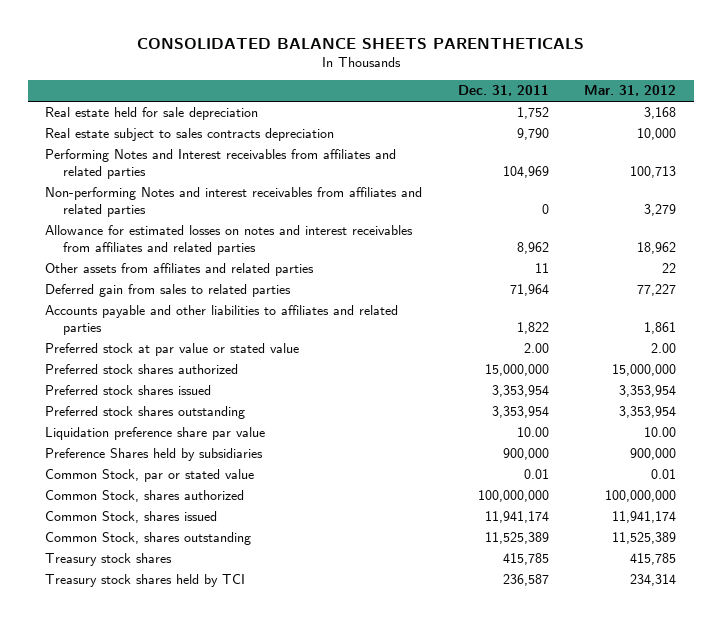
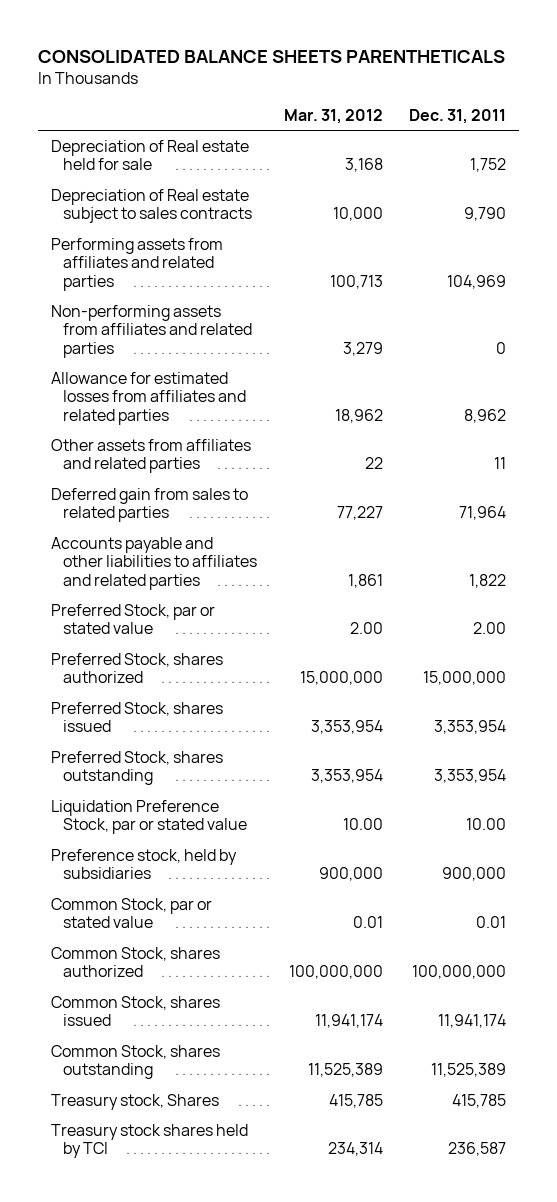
[45,107,259,121] Real estate held for sale depreciation -> [50,139,249,171] Depreciation of Real estate held for sale
[45,128,335,142] Real estate subject to sales contracts depreciation -> [50,188,253,224] Depreciation of Real estate subject to sales contracts
[45,149,397,180] Performing Notes and Interest receivables from affiliates and related parties -> [50,237,223,292] Performing assets from affiliates and related parties
[45,187,423,218] Non-performing Notes and interest receivables from affiliates and related parties -> [50,304,253,359] Non-performing assets from affiliates and related parties
[45,225,414,256] Allowance for estimated losses on notes and interest receivables from affiliates and related parties -> [50,371,247,426] Allowance for estimated losses from affiliates and related parties
[45,343,300,357] Preferred stock at par value or stated value -> [50,603,215,635] Preferred Stock, par or stated value
[45,364,239,375] Preferred stock shares authorized -> [50,652,223,684] Preferred Stock, shares authorized
[45,385,212,396] Preferred stock shares issued -> [50,701,223,733] Preferred Stock, shares issued
[45,406,246,420] Preferred stock shares outstanding -> [50,750,223,786] Preferred Stock, shares outstanding
[45,427,266,441] Liquidation preference share par value -> [50,799,248,835] Liquidation Preference Stock, par or stated value
[45,448,264,462] Preference Shares held by subsidiaries -> [50,848,237,880] Preference stock, held by subsidiaries
[45,553,173,567] Treasury stock shares -> [50,1093,219,1110] Treasury stock, Shares

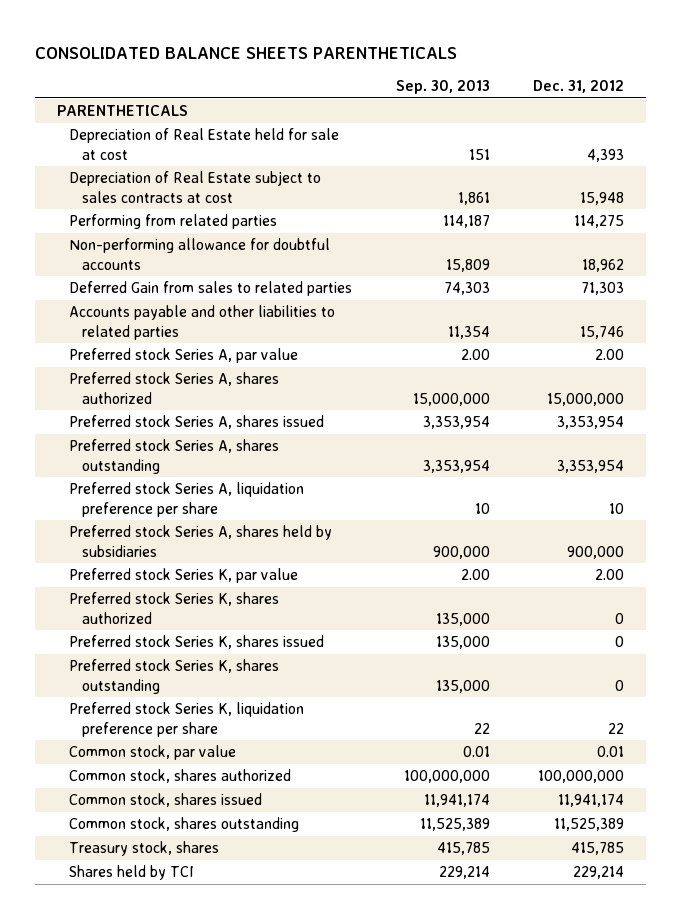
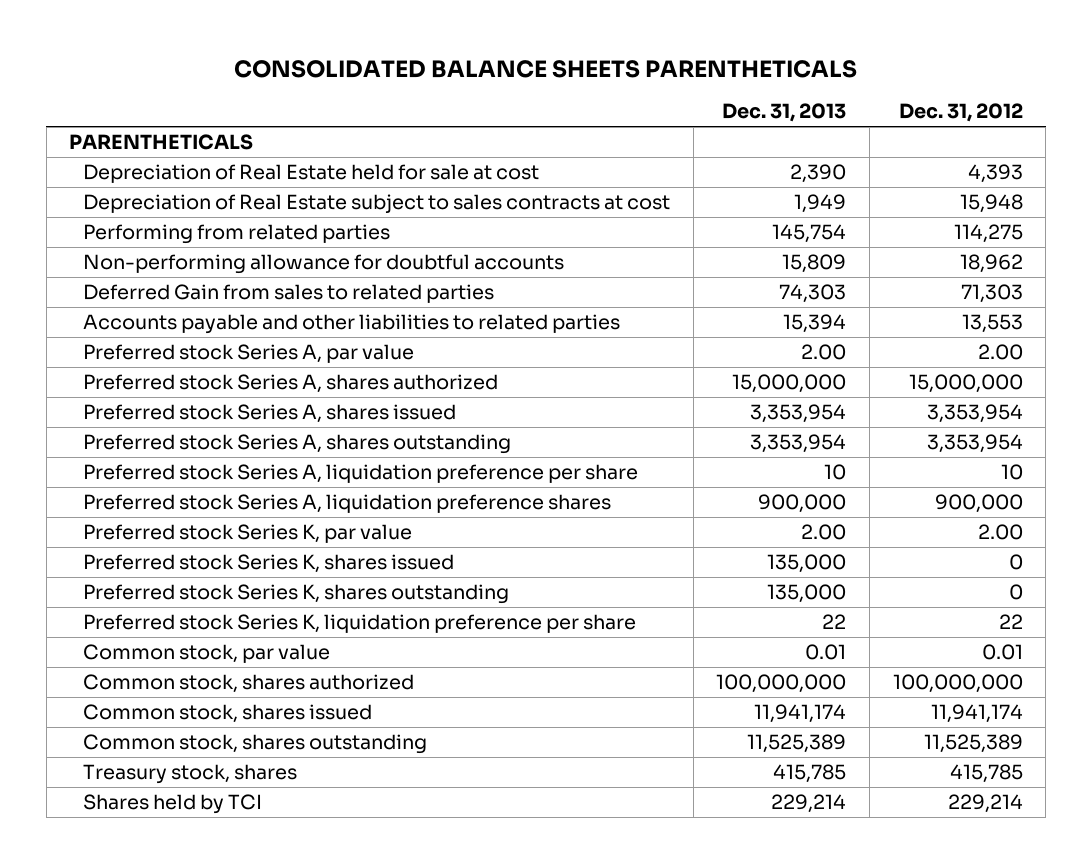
[395,80,490,95] Sep. 30, 2013 -> none
none -> [722,103,847,123] Dec. 31, 2013
[580,325,625,339] 15,746 -> [961,314,1023,334] 13,553
[69,524,333,557] Preferred stock Series A, shares held by subsidiaries -> [83,494,612,514] Preferred stock Series A, liquidation preference shares
[69,591,280,624] Preferred stock Series K, shares authorized -> none

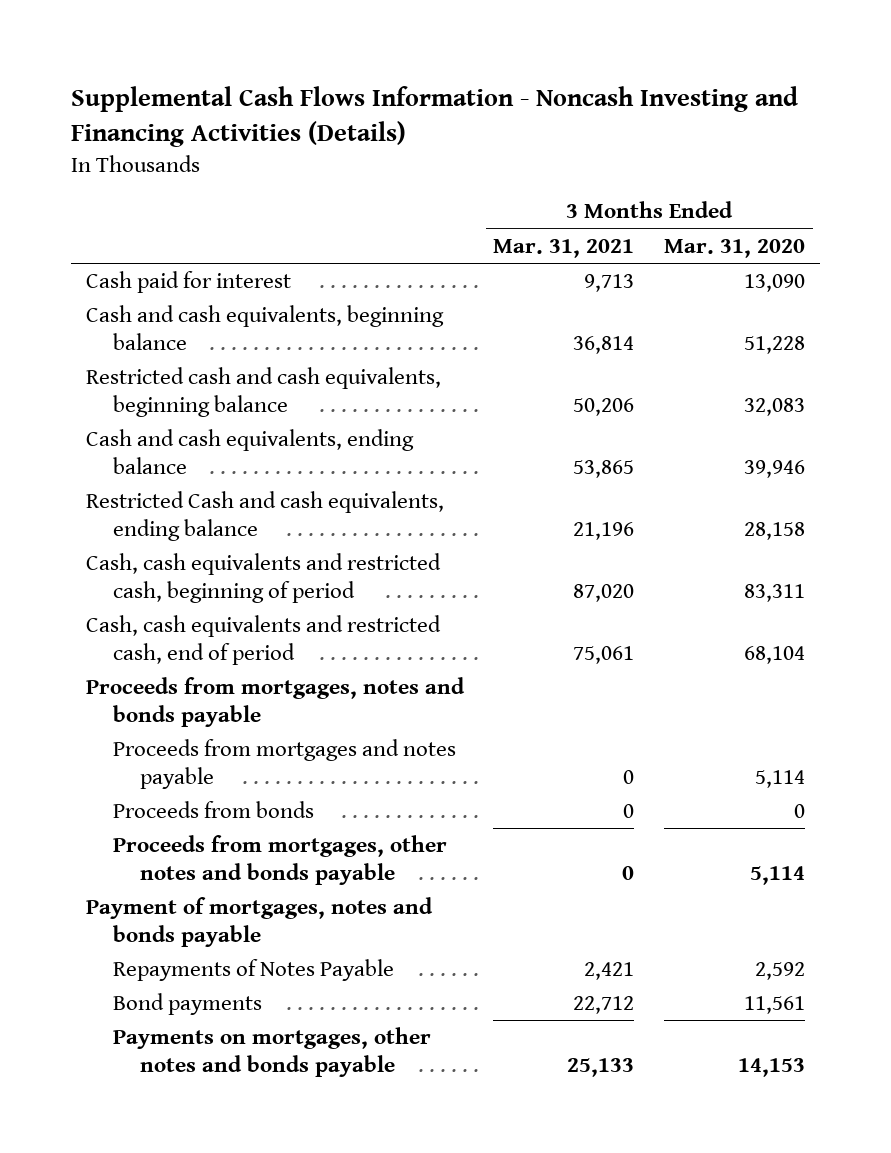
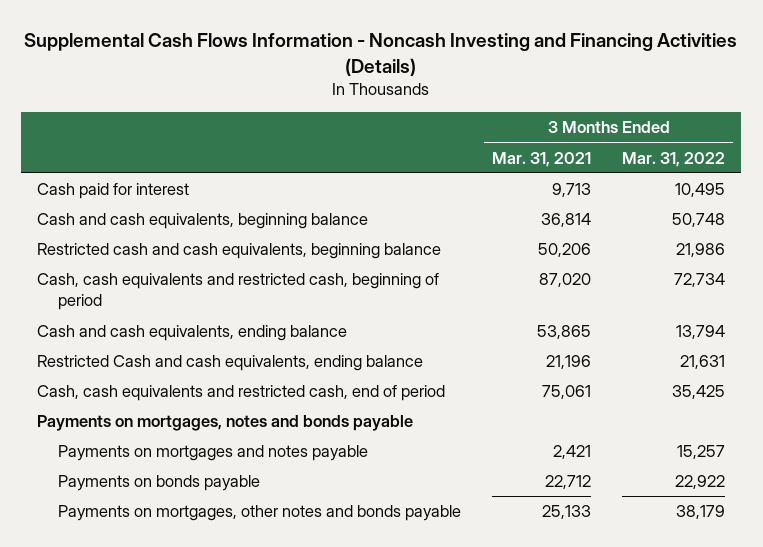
[664,238,806,258] Mar. 31, 2020 -> none
none -> [622,151,726,167] Mar. 31, 2022
[85,553,441,604] Cash, cash equivalents and restricted cash, beginning of period -> [37,273,440,311] Cash, cash equivalents and restricted cash, beginning of period
[85,677,465,728] Proceeds from mortgages, notes and bonds payable -> none
[112,739,456,790] Proceeds from mortgages and notes payable -> none
[112,801,314,819] Proceeds from bonds -> none
[112,835,447,886] Proceeds from mortgages, other notes and bonds payable -> none
[85,897,433,948] Payment of mortgages, notes and bonds payable -> [37,415,414,432] Payments on mortgages, notes and bonds payable
[112,959,394,982] Repayments of Notes Payable -> [57,445,368,462] Payments on mortgages and notes payable
[112,993,262,1016] Bond payments -> [57,475,260,492] Payments on bonds payable

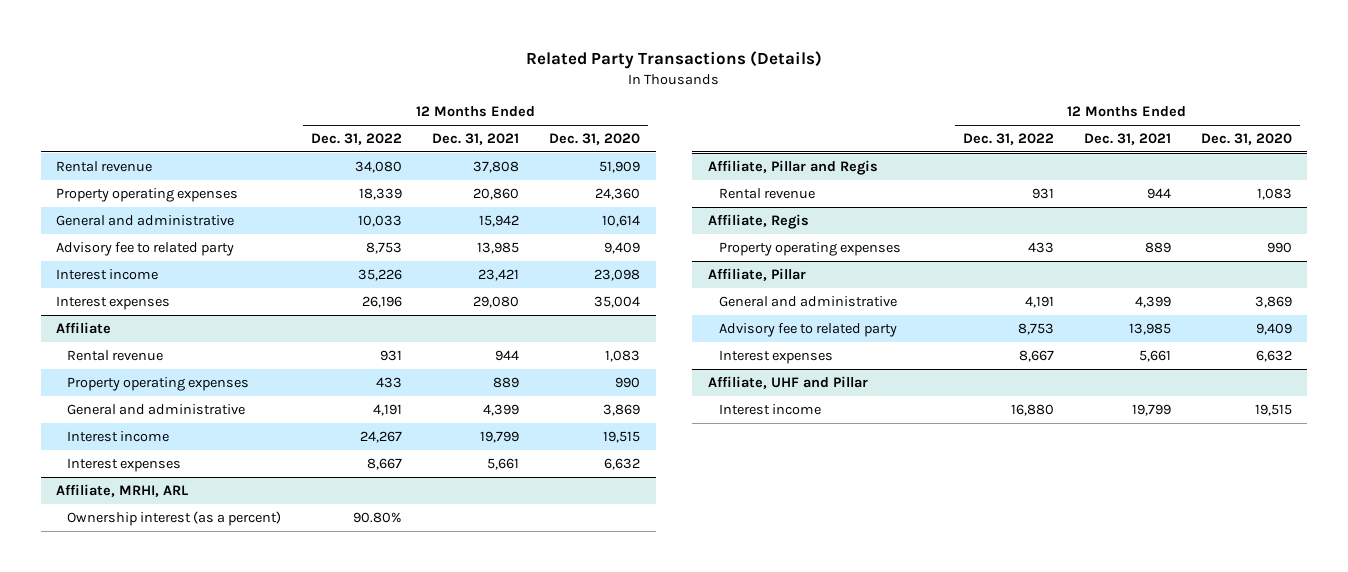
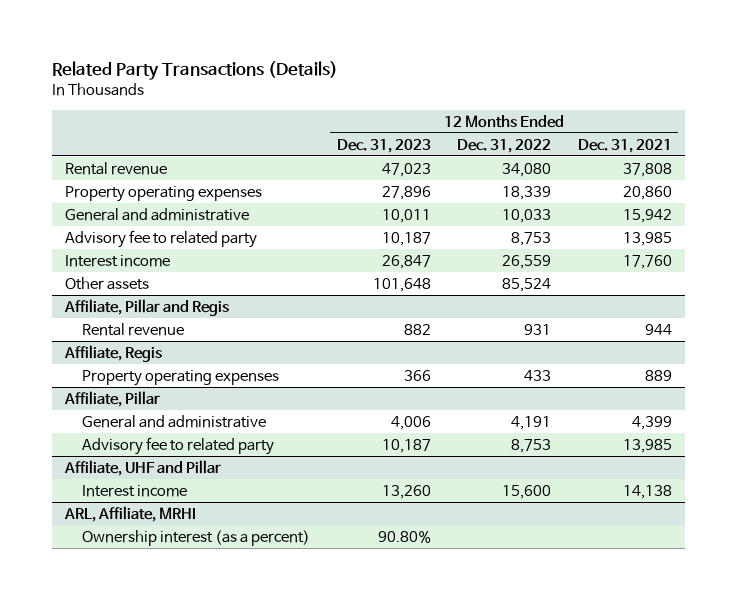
[549,133,641,146] Dec. 31, 2020 -> none
none -> [336,138,431,153] Dec. 31, 2023
[55,296,170,311] Interest expenses -> none
[55,322,111,335] Affiliate -> none
[66,350,163,362] Rental revenue -> none
[66,377,249,392] Property operating expenses -> none
[66,404,245,416] General and administrative -> none
[66,431,169,443] Interest income -> none
[66,458,181,473] Interest expenses -> none
[55,484,188,498] Affiliate, MRHI, ARL -> none
[66,511,281,527] Ownership interest (as a percent) -> none
[358,269,403,282] 35,226 -> [502,254,552,269] 26,559
[478,269,520,282] 23,421 -> [622,254,672,269] 17,760
none -> [64,276,149,290] Other assets
[718,350,833,365] Interest expenses -> none
[1010,404,1054,417] 16,880 -> [502,484,552,499] 15,600
[1131,404,1171,417] 19,799 -> [622,484,672,499] 14,138
none -> [63,505,196,522] ARL, Affiliate, MRHI
none -> [82,529,311,546] Ownership interest (as a percent)

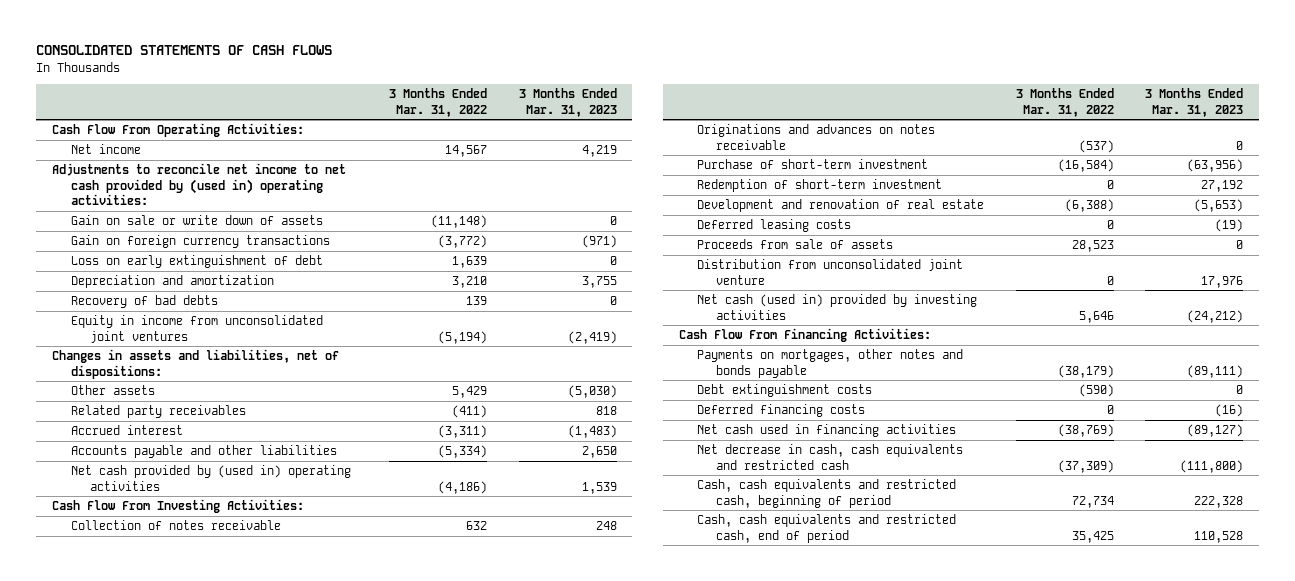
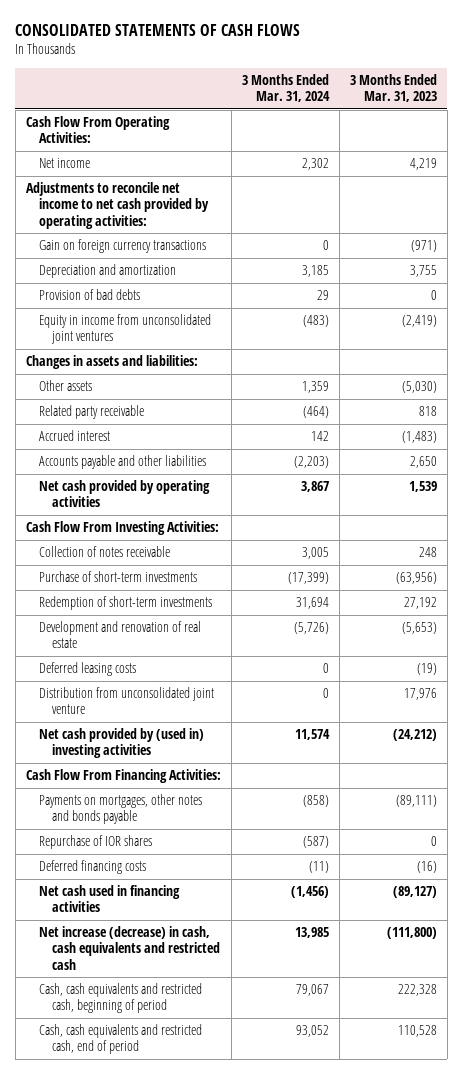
[389,88,488,117] 3 Months Ended Mar. 31, 2022 -> none
none -> [241,73,330,103] 3 Months Ended Mar. 31, 2024
[70,215,323,226] Gain on sale or write down of assets -> none
[52,163,347,206] Adjustments to reconcile net income to net cash provided by (used in) operating activities: -> [25,182,209,229] Adjustments to reconcile net income to net cash provided by operating activities:
[70,255,323,269] Loss on early extinguishment of debt -> none
[70,295,218,309] Recovery of bad debts -> [38,289,140,301] Provision of bad debts
[52,349,340,379] Changes in assets and liabilities, net of dispositions: -> [25,355,198,370] Changes in assets and liabilities:
[70,405,246,419] Related party receivables -> [38,405,144,420] Related party receivable
[70,465,351,491] Net cash provided by (used in) operating activities -> [38,480,210,508] Net cash provided by operating activities
[697,124,936,150] Originations and advances on notes receivable -> none
[697,159,929,170] Purchase of short-term investment -> [38,571,197,583] Purchase of short-term investments
[697,179,943,193] Redemption of short-term investment -> [38,596,212,611] Redemption of short-term investments
[697,239,894,250] Proceeds from sale of assets -> none
[697,294,978,320] Net cash (used in) provided by investing activities -> [38,728,204,759] Net cash provided by (used in) investing activities
[697,384,873,398] Debt extinguishment costs -> none
none -> [38,835,152,850] Repurchase of IOR shares
[697,444,964,470] Net decrease in cash, cash equivalents and restricted cash -> [38,926,220,970] Net increase (decrease) in cash, cash equivalents and restricted cash

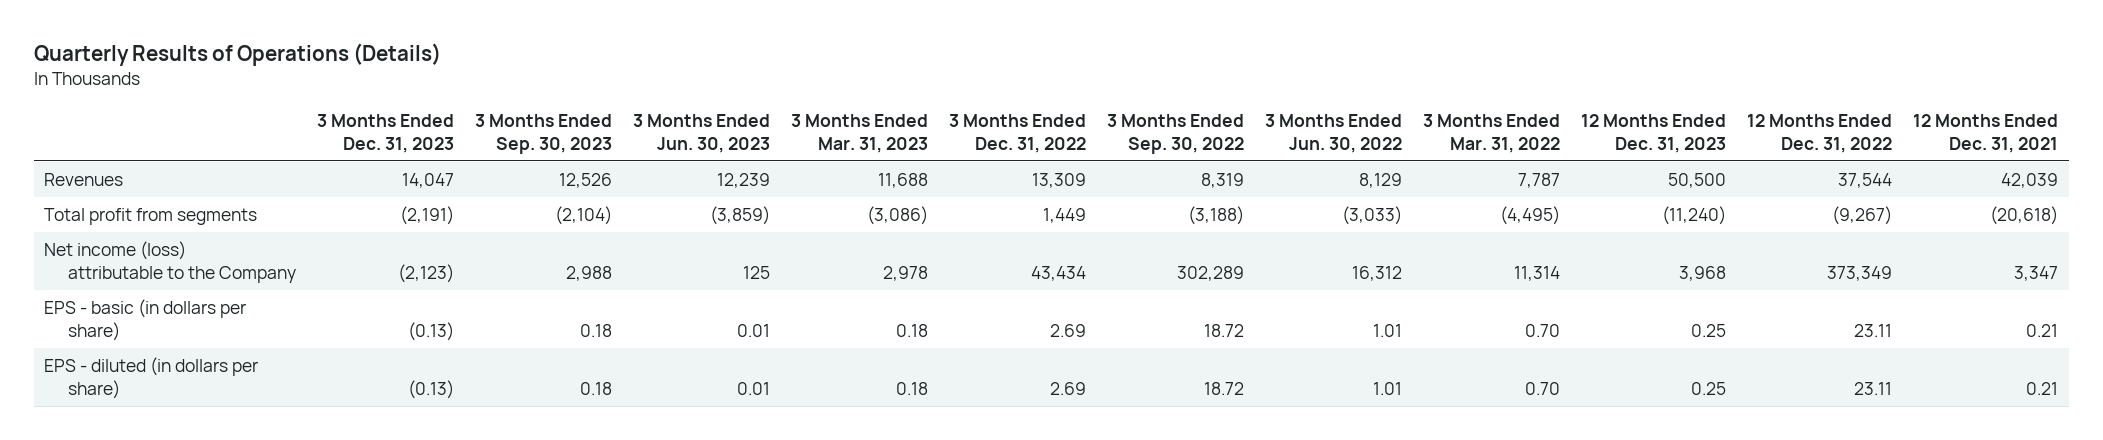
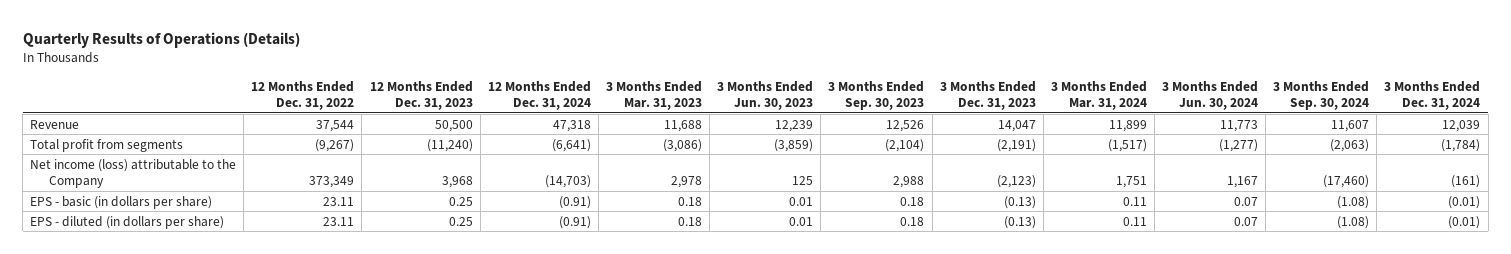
[949,113,1087,153] 3 Months Ended Dec. 31, 2022 -> none
[1107,113,1245,154] 3 Months Ended Sep. 30, 2022 -> none
[1265,113,1403,153] 3 Months Ended Jun. 30, 2022 -> none
[1423,113,1561,153] 3 Months Ended Mar. 31, 2022 -> none
[1913,113,2059,153] 12 Months Ended Dec. 31, 2021 -> none
none -> [487,80,591,110] 12 Months Ended Dec. 31, 2024
none -> [1050,80,1147,110] 3 Months Ended Mar. 31, 2024
none -> [1162,80,1259,110] 3 Months Ended Jun. 30, 2024
none -> [1273,80,1370,110] 3 Months Ended Sep. 30, 2024
none -> [1384,80,1481,110] 3 Months Ended Dec. 31, 2024
[44,172,124,186] Revenues -> [30,119,80,129] Revenue

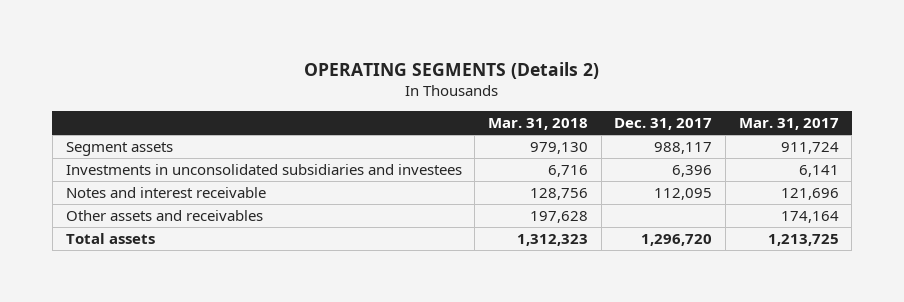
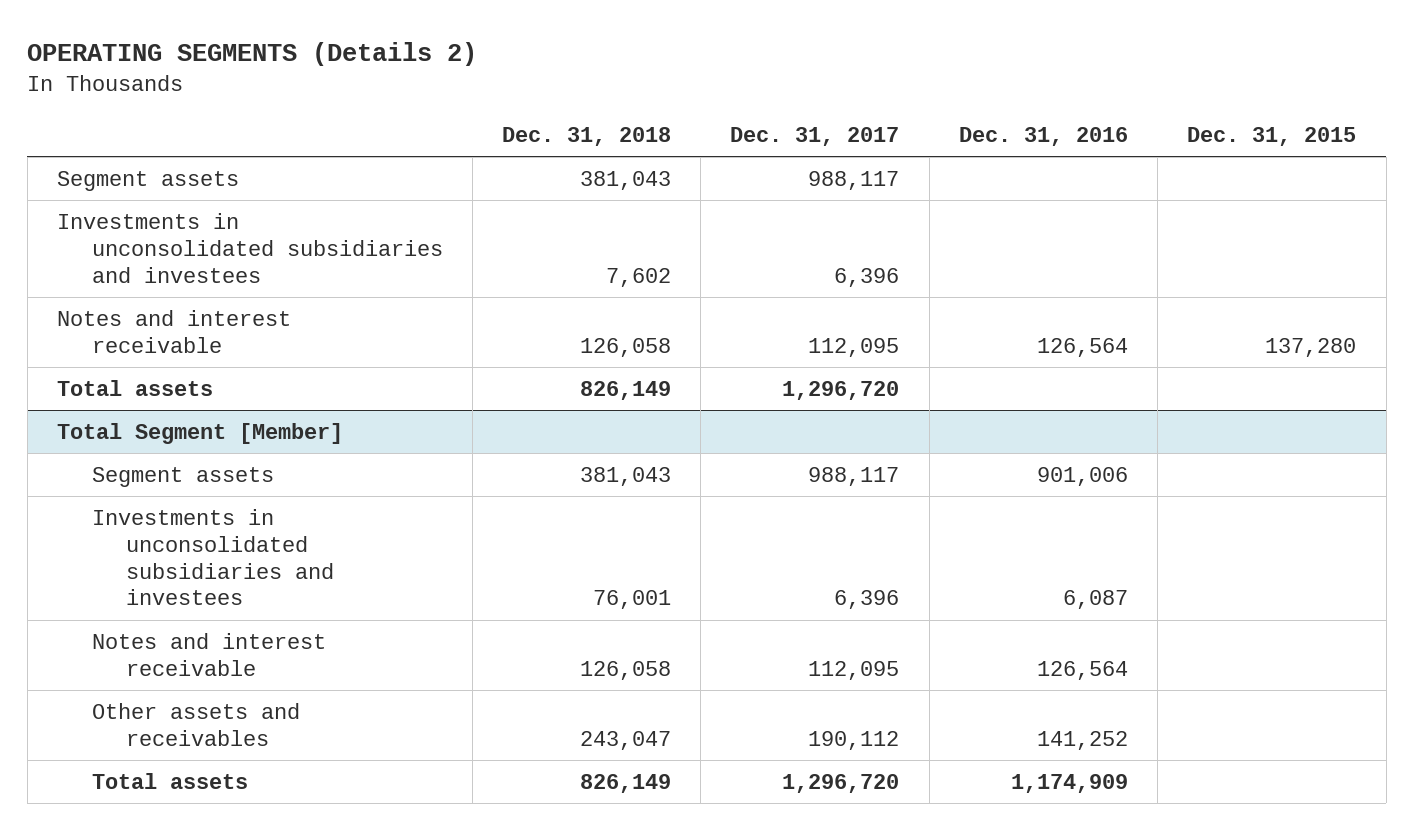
[487,118,588,131] Mar. 31, 2018 -> none
[738,118,839,131] Mar. 31, 2017 -> none
none -> [502,127,672,147] Dec. 31, 2018
none -> [958,127,1128,147] Dec. 31, 2016
none -> [1187,127,1357,147] Dec. 31, 2015
[65,209,263,221] Other assets and receivables -> none
none -> [56,422,343,444] Total Segment [Member]
none -> [91,466,274,487] Segment assets
none -> [91,508,335,606] Investments in unconsolidated subsidiaries and investees
none -> [91,632,326,676] Notes and interest receivable
none -> [91,702,300,746] Other assets and receivables
none -> [91,772,248,789] Total assets

